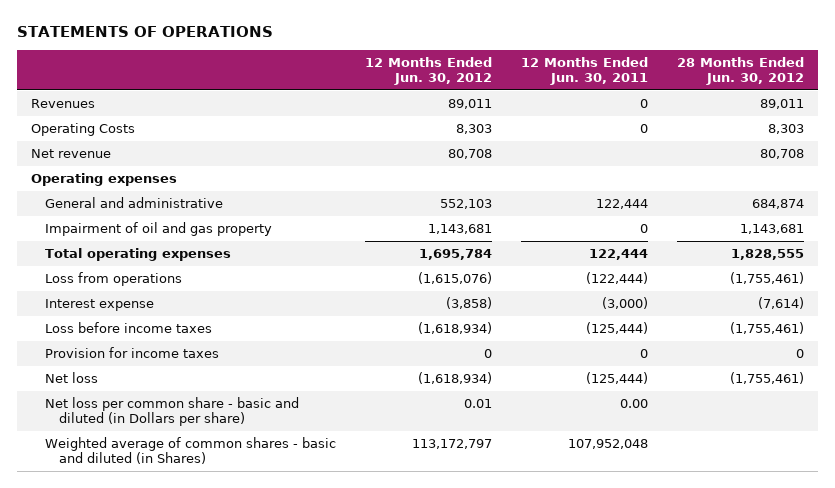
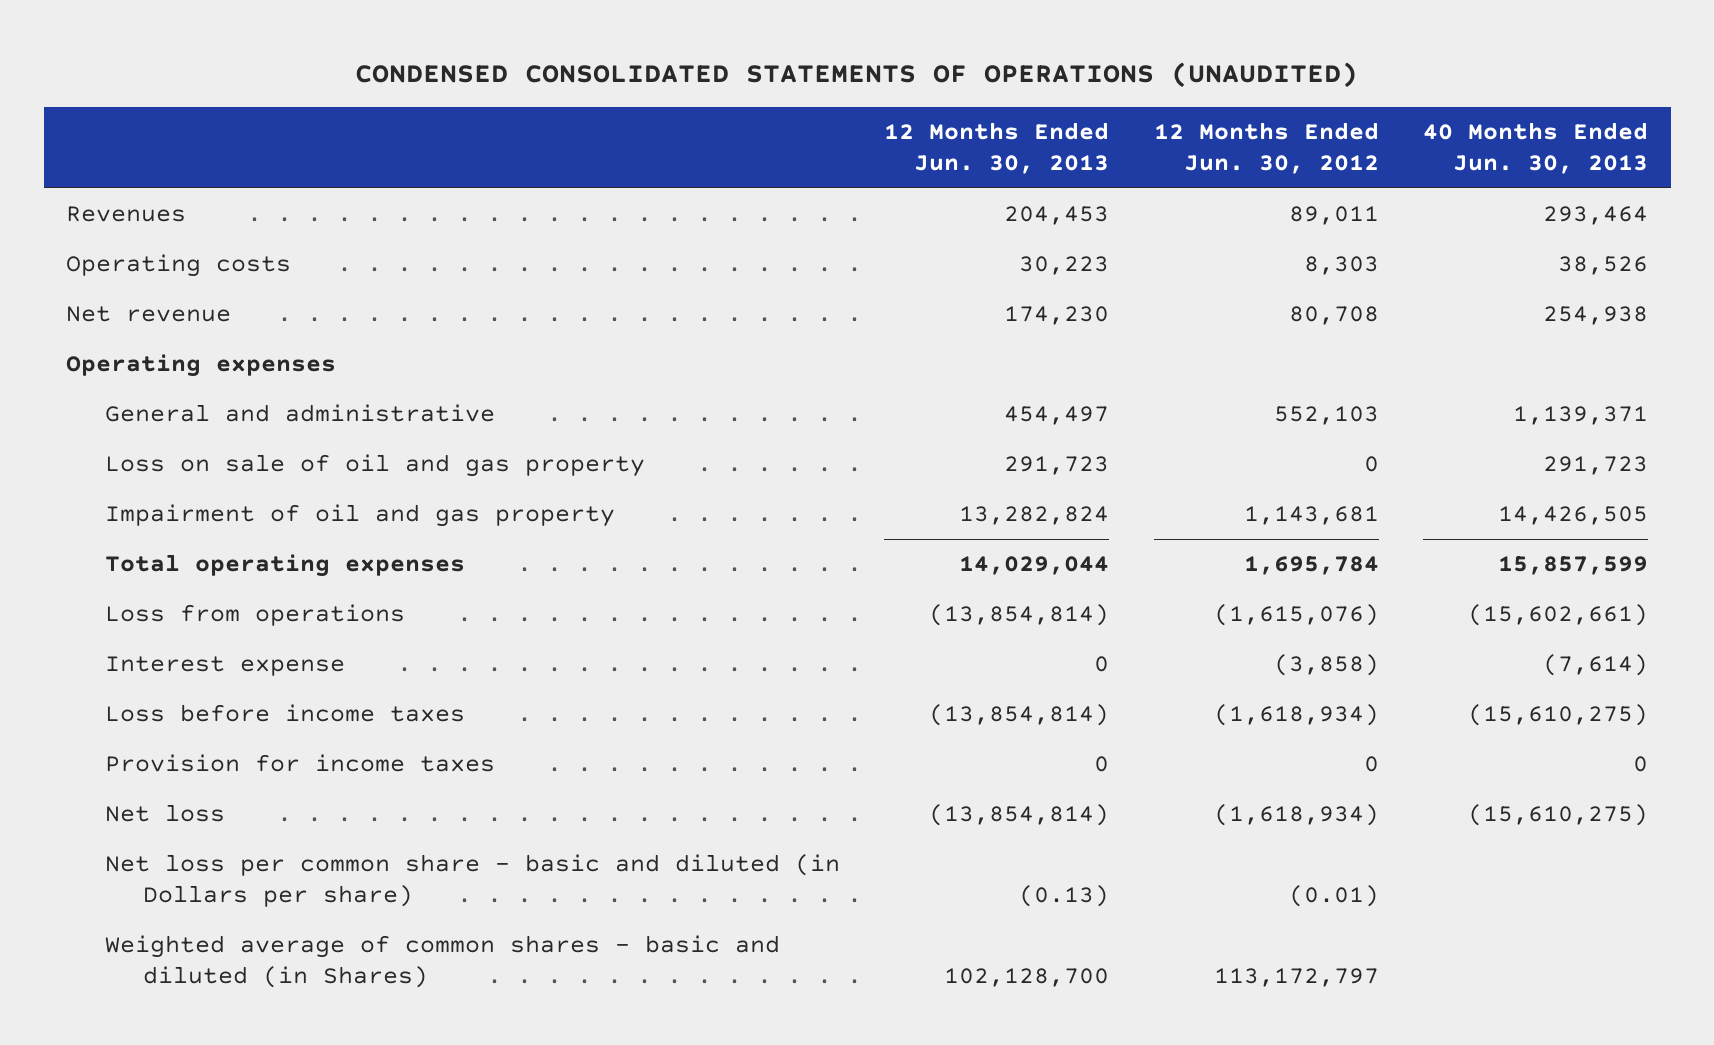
[16,25,273,37] STATEMENTS OF OPERATIONS -> [355,62,1359,89] CONDENSED CONSOLIDATED STATEMENTS OF OPERATIONS (UNAUDITED)
[520,57,648,86] 12 Months Ended Jun. 30, 2011 -> none
[676,57,804,86] 28 Months Ended Jun. 30, 2012 -> none
none -> [884,122,1110,174] 12 Months Ended Jun. 30, 2013
none -> [1423,122,1649,174] 40 Months Ended Jun. 30, 2013
[31,123,136,137] Operating Costs -> [65,254,291,278] Operating costs
none -> [104,454,645,478] Loss on sale of oil and gas property
[463,399,492,409] 0.01 -> [1288,884,1379,907] (0.01)

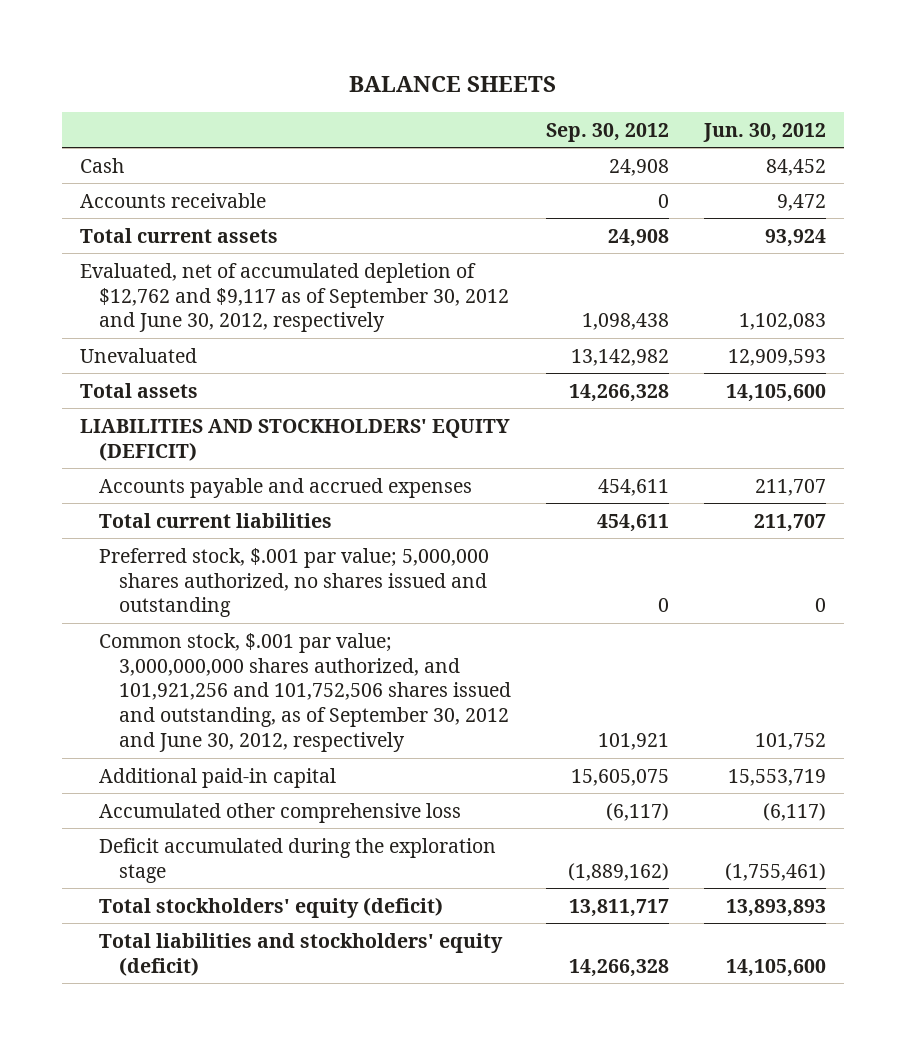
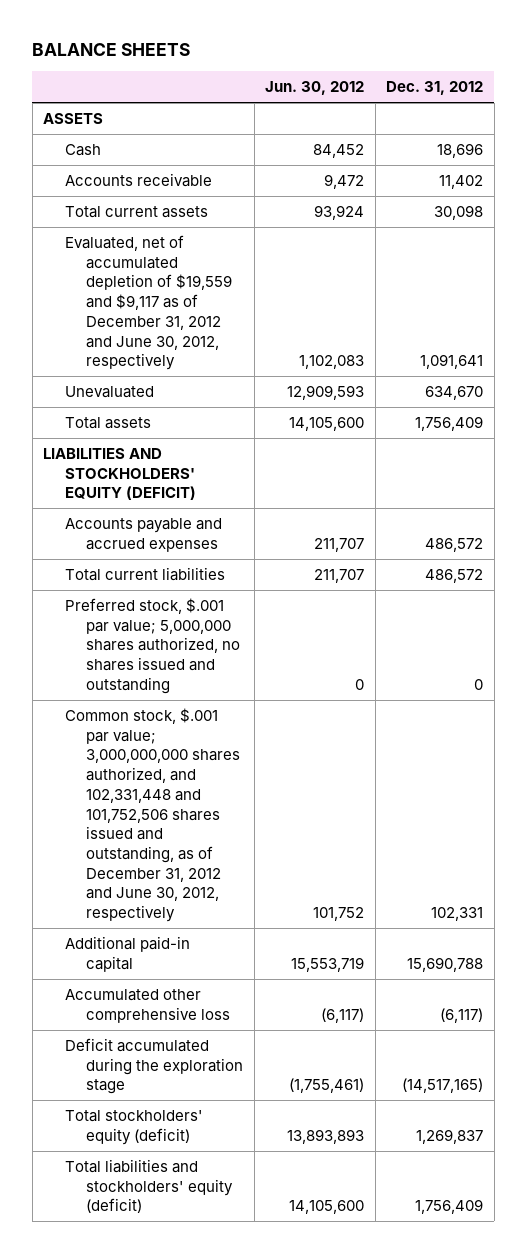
[545,122,669,142] Sep. 30, 2012 -> none
none -> [386,81,484,96] Dec. 31, 2012
none -> [43,113,104,125] ASSETS
[79,262,510,333] Evaluated, net of accumulated depletion of $12,762 and $9,117 as of September 30, 2012 and June 30, 2012, respectively -> [64,235,233,371] Evaluated, net of accumulated depletion of $19,559 and $9,117 as of December 31, 2012 and June 30, 2012, respectively
[99,632,511,753] Common stock, $.001 par value; 3,000,000,000 shares authorized, and 101,921,256 and 101,752,506 shares issued and outstanding, as of September 30, 2012 and June 30, 2012, respectively -> [64,708,241,922] Common stock, $.001 par value; 3,000,000,000 shares authorized, and 102,331,448 and 101,752,506 shares issued and outstanding, as of December 31, 2012 and June 30, 2012, respectively

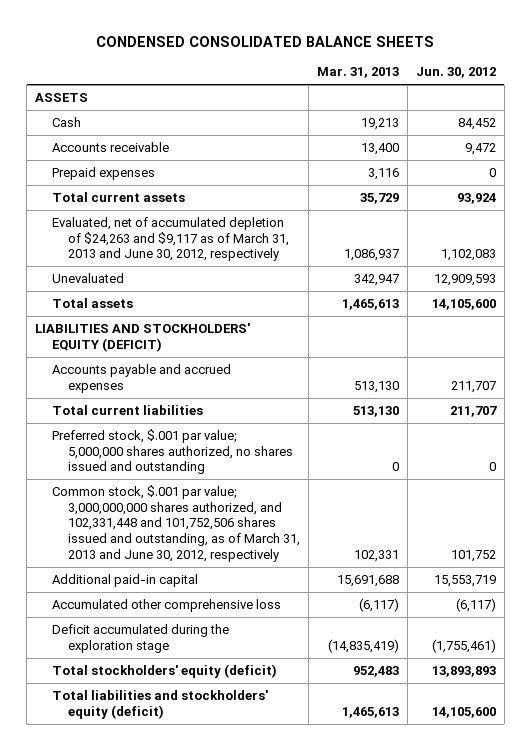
[32,42,191,56] BALANCE SHEETS -> [96,35,435,47] CONDENSED CONSOLIDATED BALANCE SHEETS
[386,81,484,96] Dec. 31, 2012 -> none
none -> [316,67,399,79] Mar. 31, 2013
none -> [51,166,155,180] Prepaid expenses
[64,235,233,371] Evaluated, net of accumulated depletion of $19,559 and $9,117 as of December 31, 2012 and June 30, 2012, respectively -> [51,216,290,262] Evaluated, net of accumulated depletion of $24,263 and $9,117 as of March 31, 2013 and June 30, 2012, respectively
[64,708,241,922] Common stock, $.001 par value; 3,000,000,000 shares authorized, and 102,331,448 and 101,752,506 shares issued and outstanding, as of December 31, 2012 and June 30, 2012, respectively -> [51,484,301,562] Common stock, $.001 par value; 3,000,000,000 shares authorized, and 102,331,448 and 101,752,506 shares issued and outstanding, as of March 31, 2013 and June 30, 2012, respectively

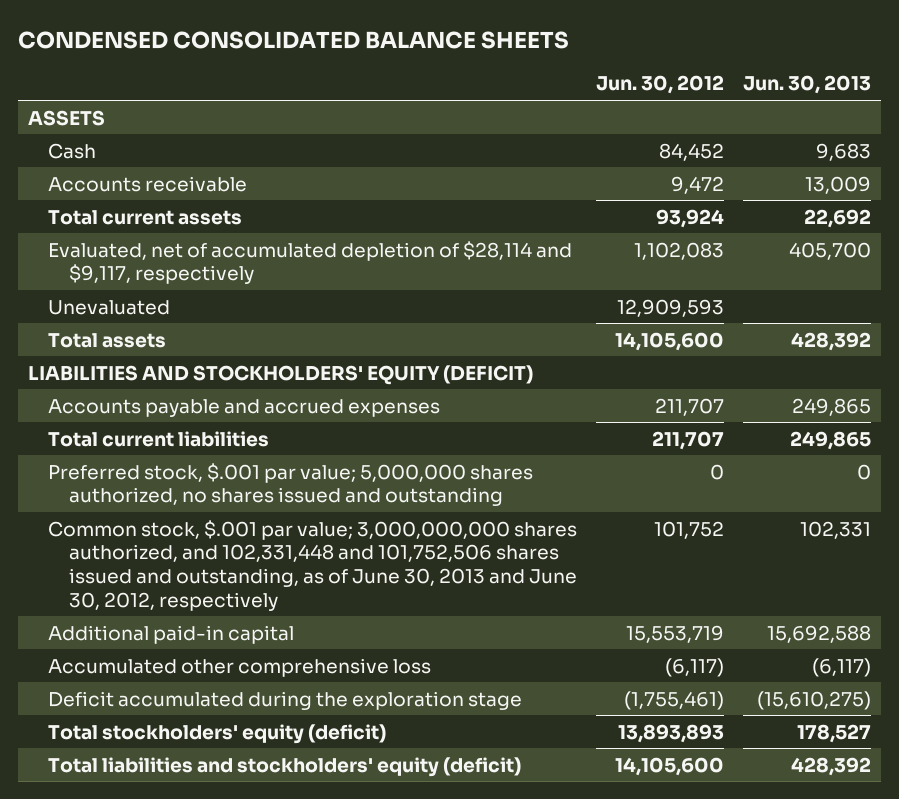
[316,67,399,79] Mar. 31, 2013 -> none
none -> [743,75,872,95] Jun. 30, 2013
[51,166,155,180] Prepaid expenses -> none
[51,216,290,262] Evaluated, net of accumulated depletion of $24,263 and $9,117 as of March 31, 2013 and June 30, 2012, respectively -> [48,240,573,285] Evaluated, net of accumulated depletion of $28,114 and $9,117, respectively
[51,484,301,562] Common stock, $.001 par value; 3,000,000,000 shares authorized, and 102,331,448 and 101,752,506 shares issued and outstanding, as of March 31, 2013 and June 30, 2012, respectively -> [48,519,578,611] Common stock, $.001 par value; 3,000,000,000 shares authorized, and 102,331,448 and 101,752,506 shares issued and outstanding, as of June 30, 2013 and June 30, 2012, respectively

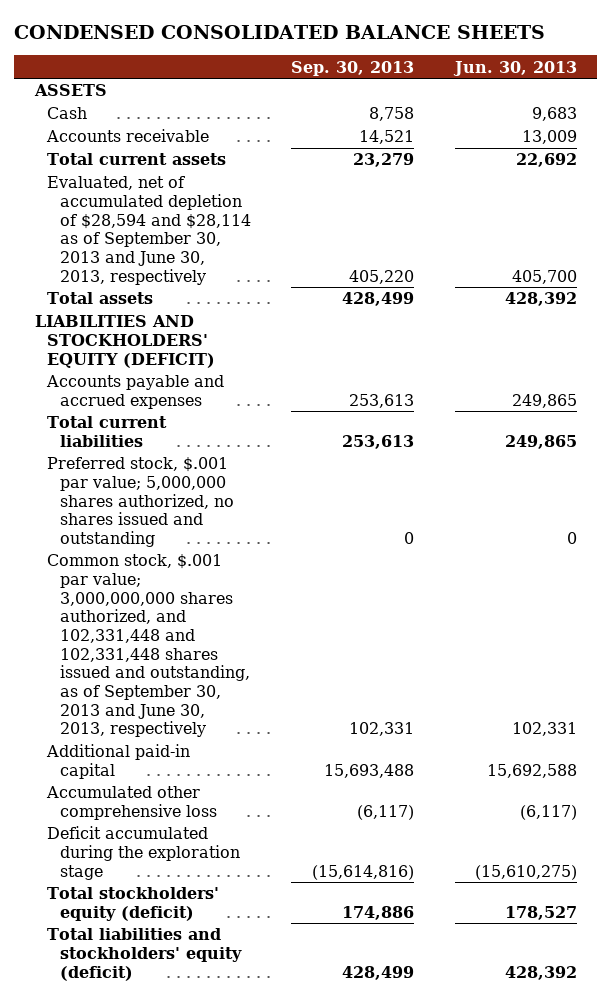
[596,75,725,95] Jun. 30, 2012 -> none
none -> [291,60,415,76] Sep. 30, 2013
[48,299,171,315] Unevaluated -> none
[48,240,573,285] Evaluated, net of accumulated depletion of $28,114 and $9,117, respectively -> [47,176,252,285] Evaluated, net of accumulated depletion of $28,594 and $28,114 as of September 30, 2013 and June 30, 2013, respectively
[48,519,578,611] Common stock, $.001 par value; 3,000,000,000 shares authorized, and 102,331,448 and 101,752,506 shares issued and outstanding, as of June 30, 2013 and June 30, 2012, respectively -> [47,554,251,738] Common stock, $.001 par value; 3,000,000,000 shares authorized, and 102,331,448 and 102,331,448 shares issued and outstanding, as of September 30, 2013 and June 30, 2013, respectively

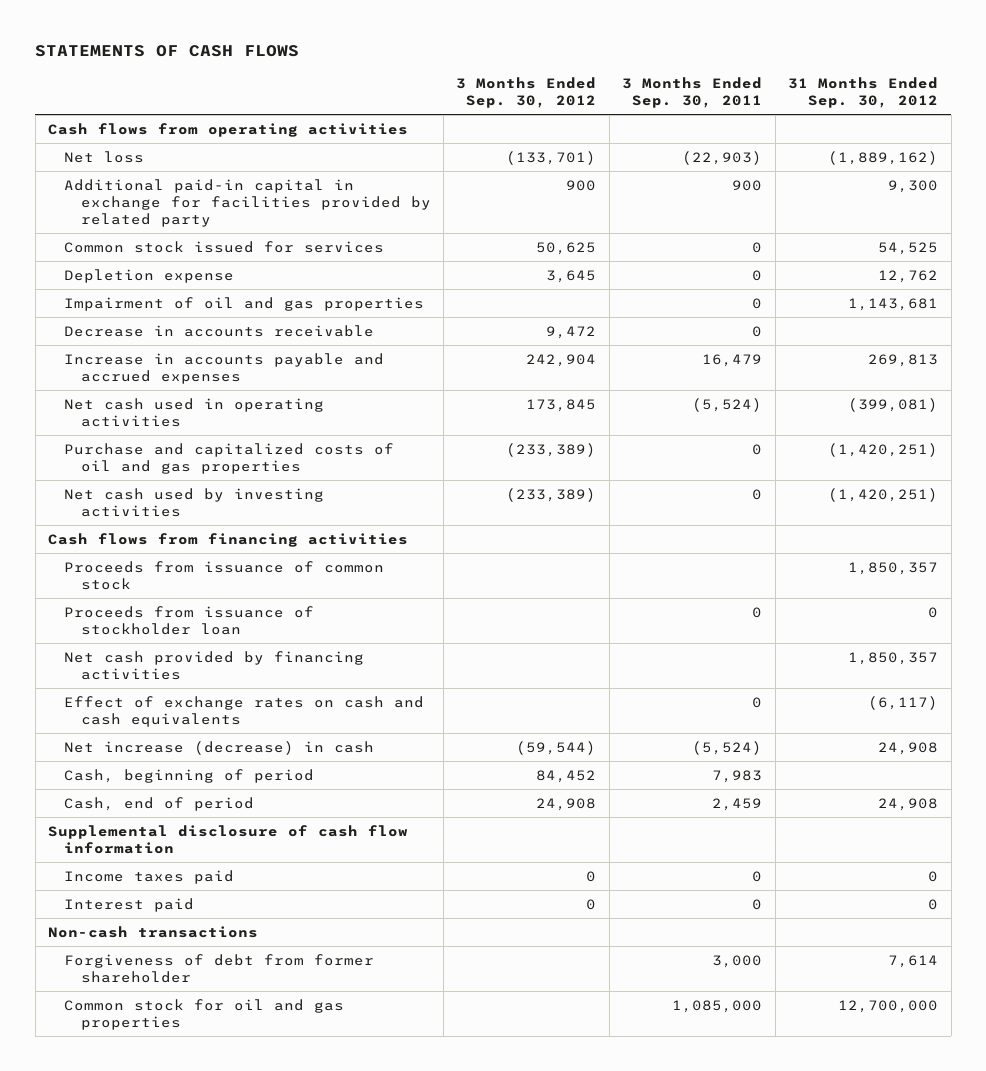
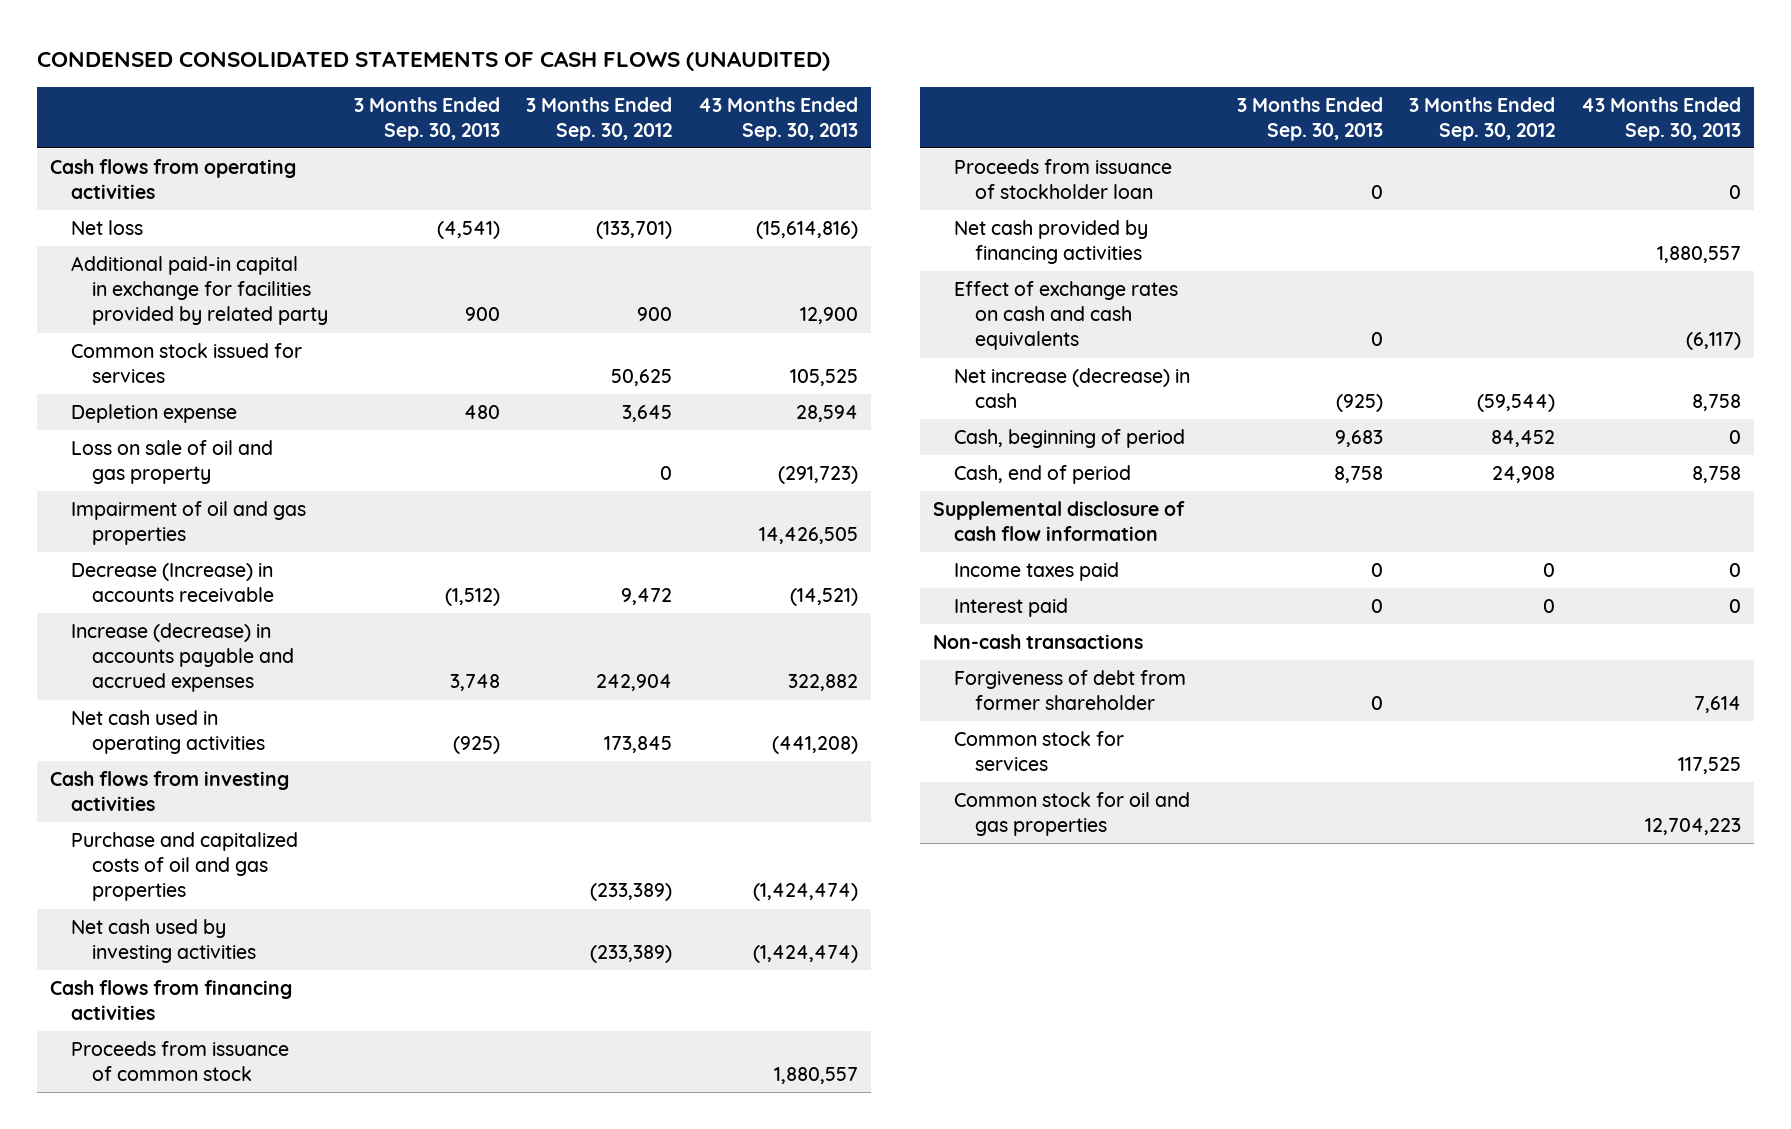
[35,45,300,58] STATEMENTS OF CASH FLOWS -> [37,51,831,72] CONDENSED CONSOLIDATED STATEMENTS OF CASH FLOWS (UNAUDITED)
[622,76,763,109] 3 Months Ended Sep. 30, 2011 -> none
[788,76,939,109] 31 Months Ended Sep. 30, 2012 -> none
none -> [354,96,501,141] 3 Months Ended Sep. 30, 2013
none -> [698,96,859,141] 43 Months Ended Sep. 30, 2013
none -> [71,440,274,485] Loss on sale of oil and gas property
[64,324,375,337] Decrease in accounts receivable -> [71,563,275,603] Decrease (Increase) in accounts receivable
[64,352,385,384] Increase in accounts payable and accrued expenses -> [71,623,295,693] Increase (decrease) in accounts payable and accrued expenses
none -> [50,771,290,812] Cash flows from investing activities
none -> [953,731,1124,772] Common stock for services

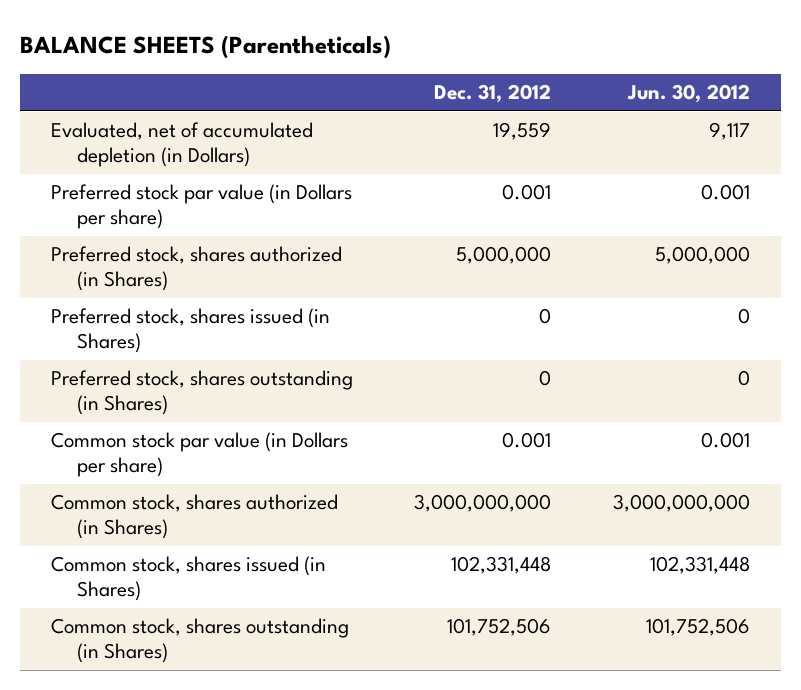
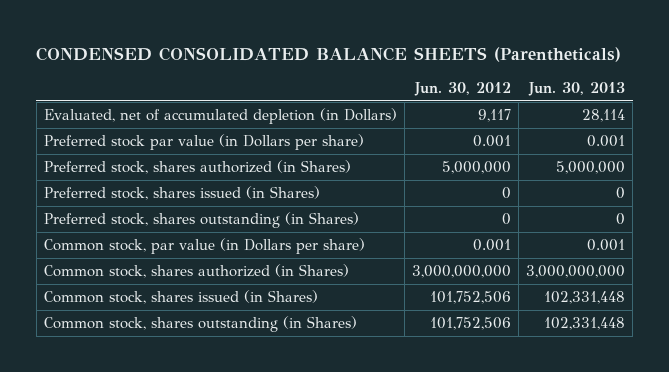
[20,35,392,60] BALANCE SHEETS (Parentheticals) -> [36,46,622,62] CONDENSED CONSOLIDATED BALANCE SHEETS (Parentheticals)
[434,84,552,104] Dec. 31, 2012 -> none
none -> [528,82,626,97] Jun. 30, 2013
[50,432,348,478] Common stock par value (in Dollars per share) -> [43,238,365,255] Common stock, par value (in Dollars per share)
[649,556,750,575] 102,331,448 -> [429,291,511,305] 101,752,506

